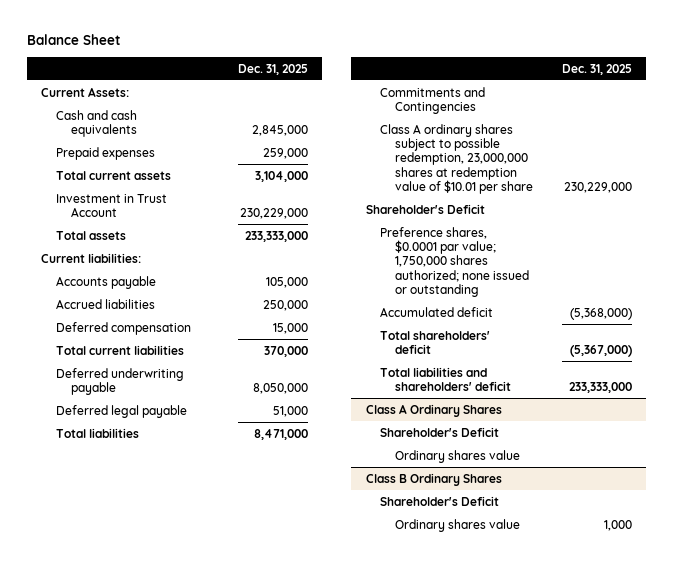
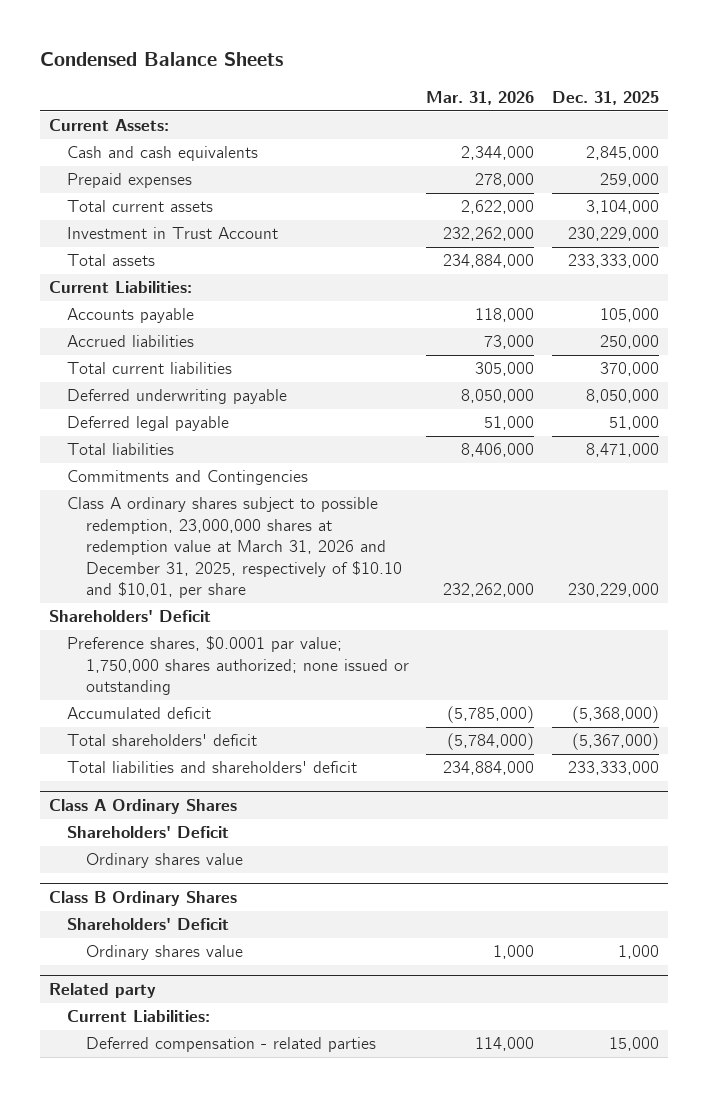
[27,34,122,46] Balance Sheet -> [40,52,284,67] Condensed Balance Sheets
none -> [426,90,535,105] Mar. 31, 2026
[41,252,142,263] Current liabilities: -> [49,281,193,294] Current Liabilities:
[56,321,192,335] Deferred compensation -> none
[380,123,534,194] Class A ordinary shares subject to possible redemption, 23,000,000 shares at redemption value of $10.01 per share -> [67,497,402,599] Class A ordinary shares subject to possible redemption, 23,000,000 shares at redemption value at March 31, 2026 and December 31, 2025, respectively of $10.10 and $10,01, per share
[365,203,485,214] Shareholder's Deficit -> [49,610,212,623] Shareholders' Deficit
[380,426,500,437] Shareholder's Deficit -> [67,826,230,839] Shareholders' Deficit
[380,495,500,506] Shareholder's Deficit -> [67,918,230,931] Shareholders' Deficit
none -> [49,983,157,999] Related party
none -> [67,1010,211,1023] Current Liabilities:
none -> [85,1037,376,1053] Deferred compensation - related parties

